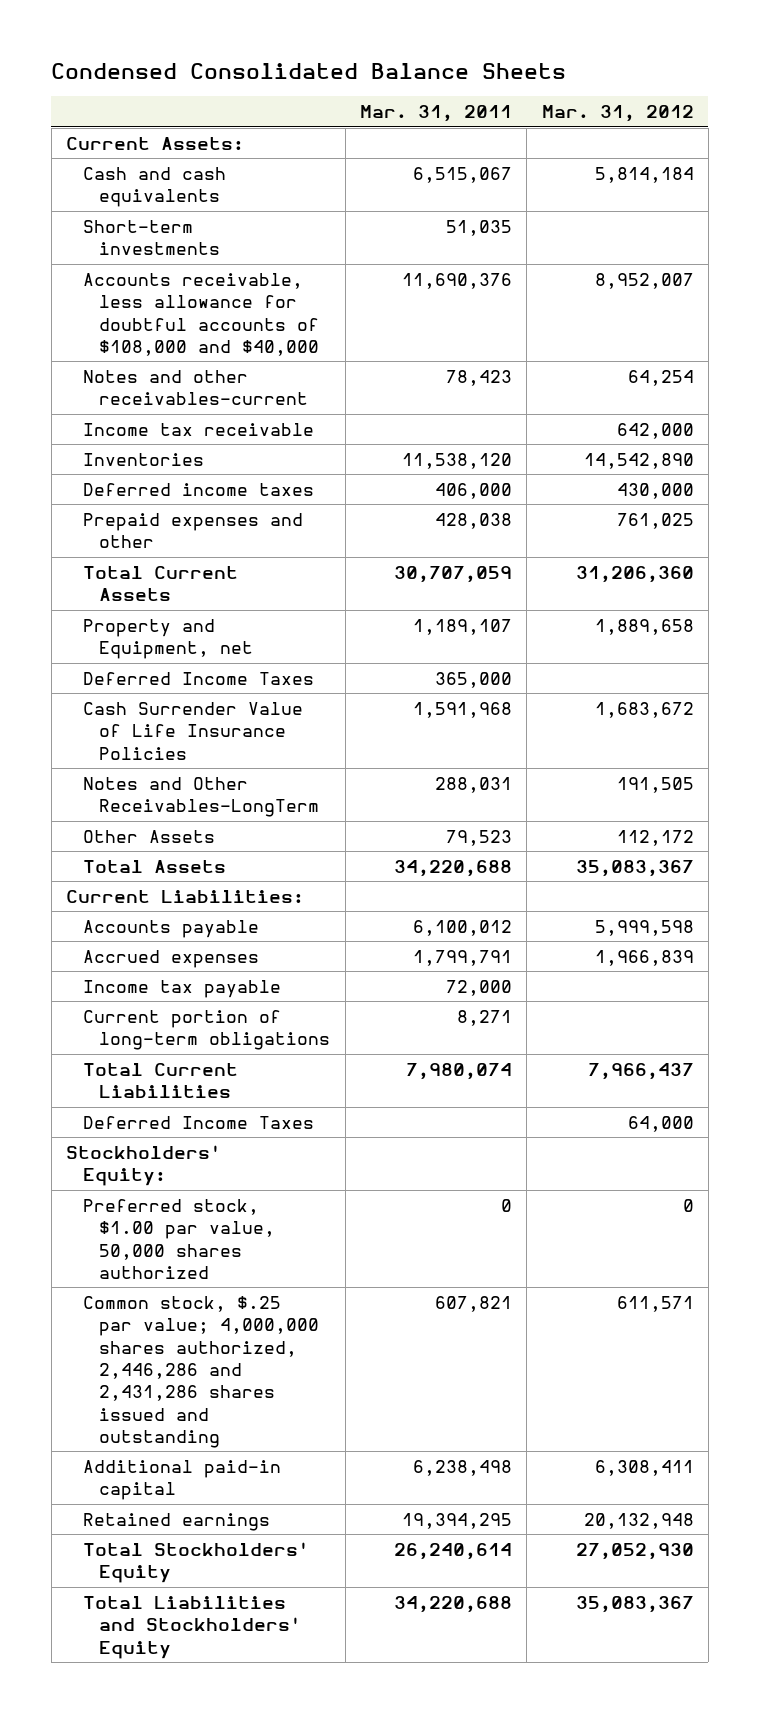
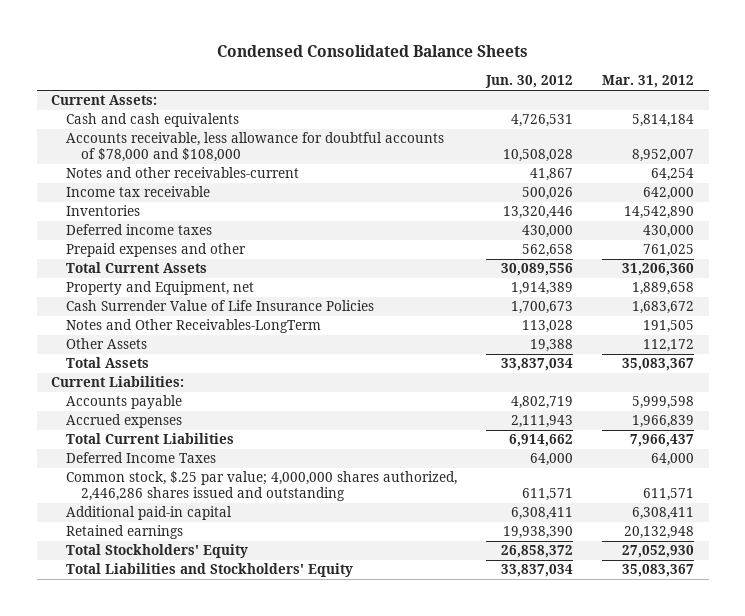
[359,105,512,123] Mar. 31, 2011 -> none
none -> [485,75,574,89] Jun. 30, 2012
[82,219,221,256] Short-term investments -> none
[82,272,320,356] Accounts receivable, less allowance for doubtful accounts of $108,000 and $40,000 -> [66,132,445,163] Accounts receivable, less allowance for doubtful accounts of $78,000 and $108,000
[82,671,314,685] Deferred Income Taxes -> none
[82,979,281,998] Income tax payable -> none
[82,1009,331,1051] Current portion of long-term obligations -> none
[66,1144,222,1187] Stockholders' Equity: -> none
[82,1198,276,1279] Preferred stock, $1.00 par value, 50,000 shares authorized -> none
[82,1295,320,1449] Common stock, $.25 par value; 4,000,000 shares authorized, 2,446,286 and 2,431,286 shares issued and outstanding -> [66,471,458,502] Common stock, $.25 par value; 4,000,000 shares authorized, 2,446,286 shares issued and outstanding

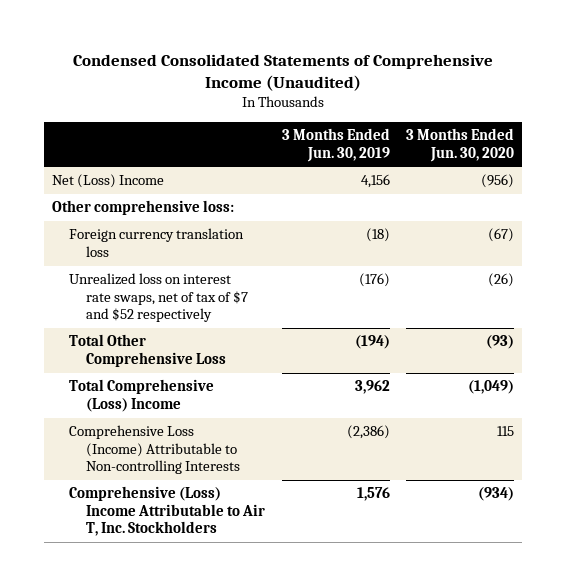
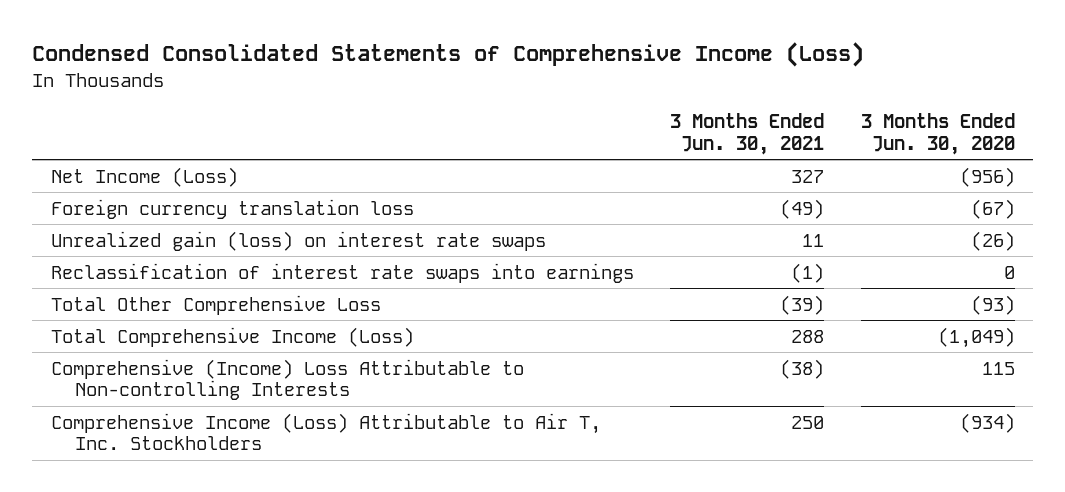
[73,53,494,92] Condensed Consolidated Statements of Comprehensive Income (Unaudited) -> [32,42,865,68] Condensed Consolidated Statements of Comprehensive Income (Loss)
[281,128,390,162] 3 Months Ended Jun. 30, 2019 -> none
none -> [670,113,825,155] 3 Months Ended Jun. 30, 2021
[51,200,234,216] Other comprehensive loss: -> none
[51,174,164,189] Net (Loss) Income -> [50,166,238,187] Net Income (Loss)
[69,273,249,323] Unrealized loss on interest rate swaps, net of tax of $7 and $52 respectively -> [50,230,546,251] Unrealized gain (loss) on interest rate swaps
none -> [50,262,634,283] Reclassification of interest rate swaps into earnings
[69,379,215,412] Total Comprehensive (Loss) Income -> [50,326,414,347] Total Comprehensive Income (Loss)
[69,425,241,475] Comprehensive Loss (Income) Attributable to Non-controlling Interests -> [50,358,524,401] Comprehensive (Income) Loss Attributable to Non-controlling Interests
[69,486,266,537] Comprehensive (Loss) Income Attributable to Air T, Inc. Stockholders -> [50,412,601,451] Comprehensive Income (Loss) Attributable to Air T, Inc. Stockholders

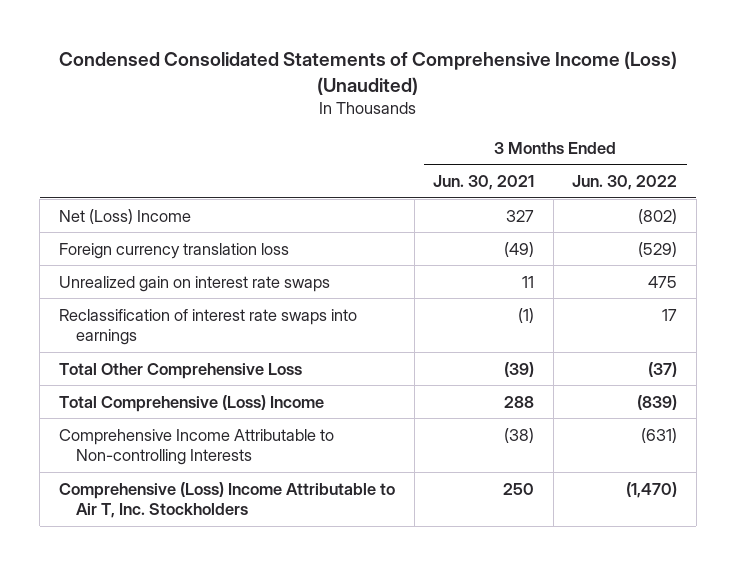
[32,42,865,68] Condensed Consolidated Statements of Comprehensive Income (Loss) -> [59,50,678,95] Condensed Consolidated Statements of Comprehensive Income (Loss) (Unaudited)
[860,113,1015,155] 3 Months Ended Jun. 30, 2020 -> none
none -> [572,175,678,191] Jun. 30, 2022
[50,166,238,187] Net Income (Loss) -> [59,208,192,224] Net (Loss) Income
[50,230,546,251] Unrealized gain (loss) on interest rate swaps -> [59,275,331,292] Unrealized gain on interest rate swaps
[50,326,414,347] Total Comprehensive Income (Loss) -> [59,394,325,412] Total Comprehensive (Loss) Income
[50,358,524,401] Comprehensive (Income) Loss Attributable to Non-controlling Interests -> [59,428,335,466] Comprehensive Income Attributable to Non-controlling Interests
[50,412,601,451] Comprehensive Income (Loss) Attributable to Air T, Inc. Stockholders -> [59,481,396,519] Comprehensive (Loss) Income Attributable to Air T, Inc. Stockholders

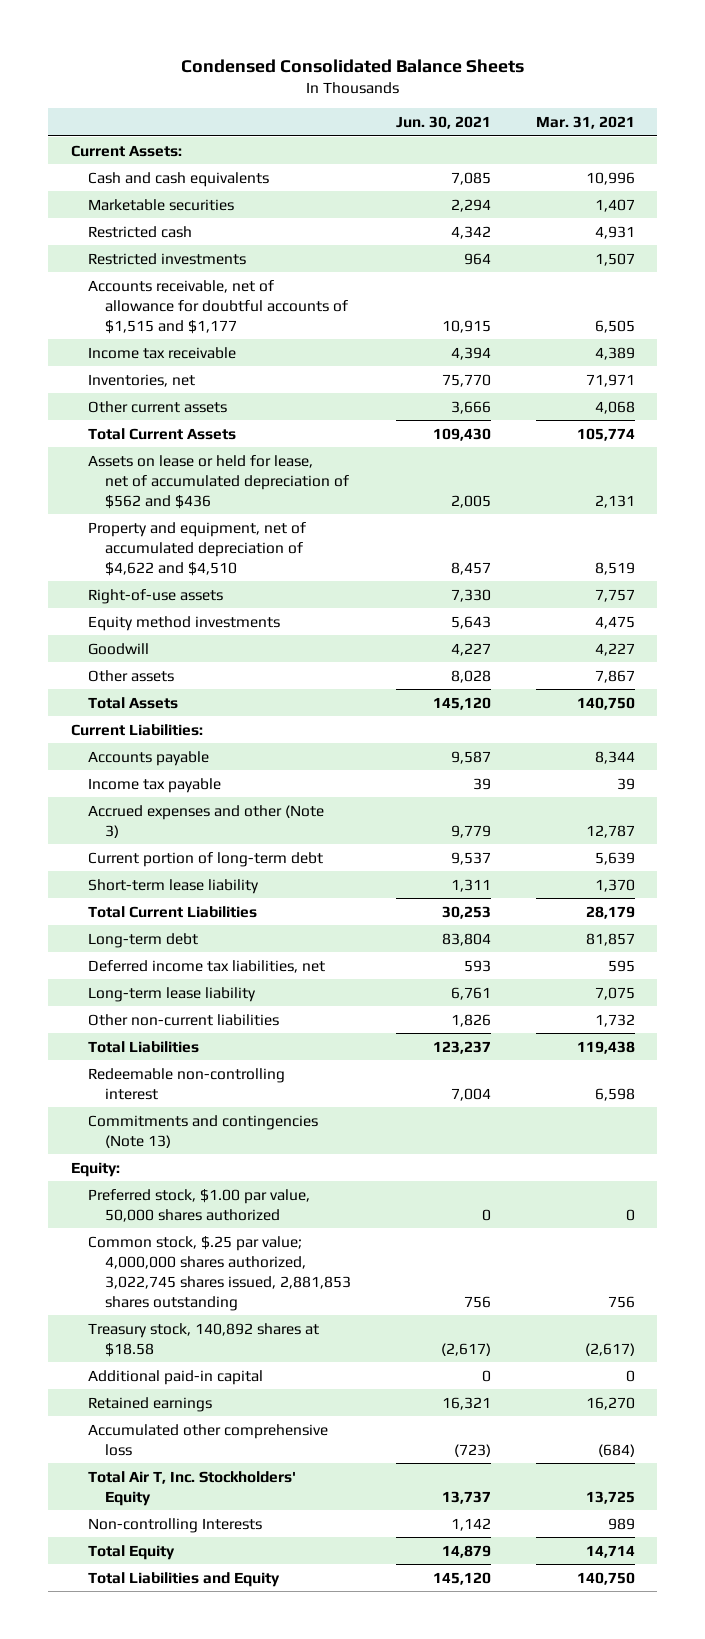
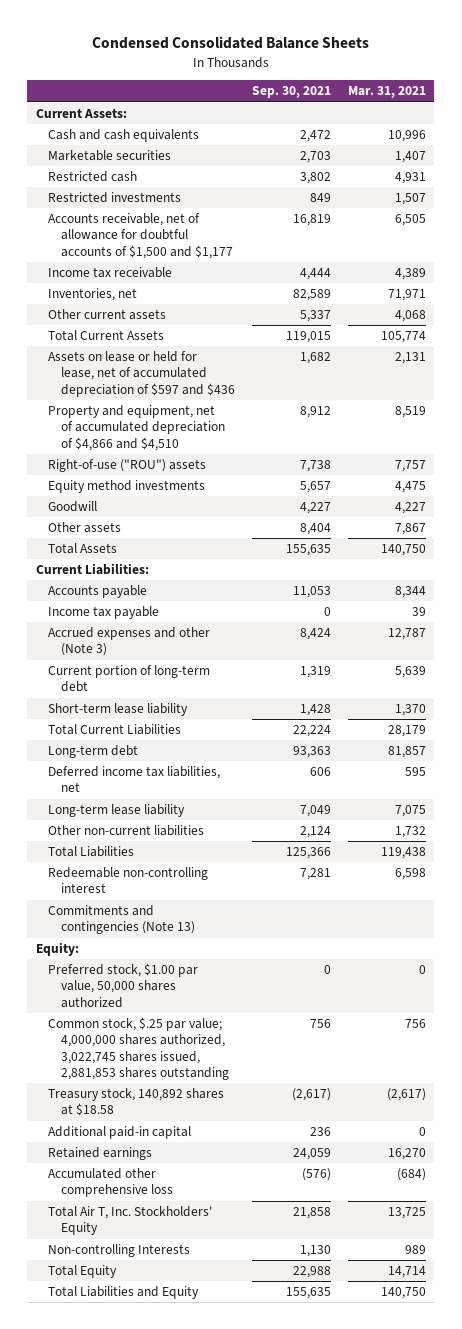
[395,116,491,130] Jun. 30, 2021 -> none
none -> [251,86,331,99] Sep. 30, 2021
[87,279,349,334] Accounts receivable, net of allowance for doubtful accounts of $1,515 and $1,177 -> [48,213,233,259] Accounts receivable, net of allowance for doubtful accounts of $1,500 and $1,177
[87,454,350,509] Assets on lease or held for lease, net of accumulated depreciation of $562 and $436 -> [48,351,235,397] Assets on lease or held for lease, net of accumulated depreciation of $597 and $436
[87,521,306,576] Property and equipment, net of accumulated depreciation of $4,622 and $4,510 -> [48,405,225,451] Property and equipment, net of accumulated depreciation of $4,866 and $4,510
[87,588,223,604] Right-of-use assets -> [48,459,207,473] Right-of-use ("ROU") assets

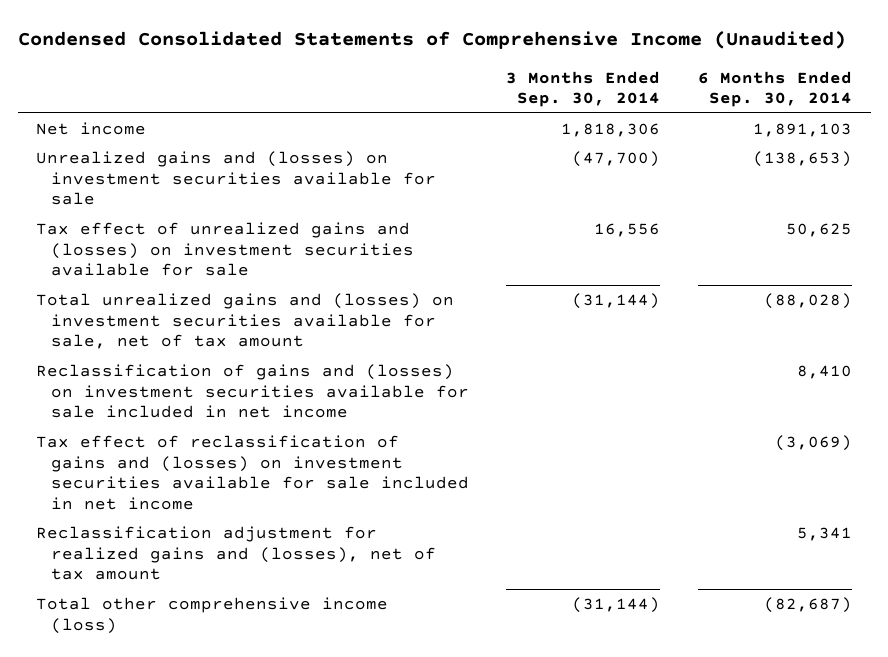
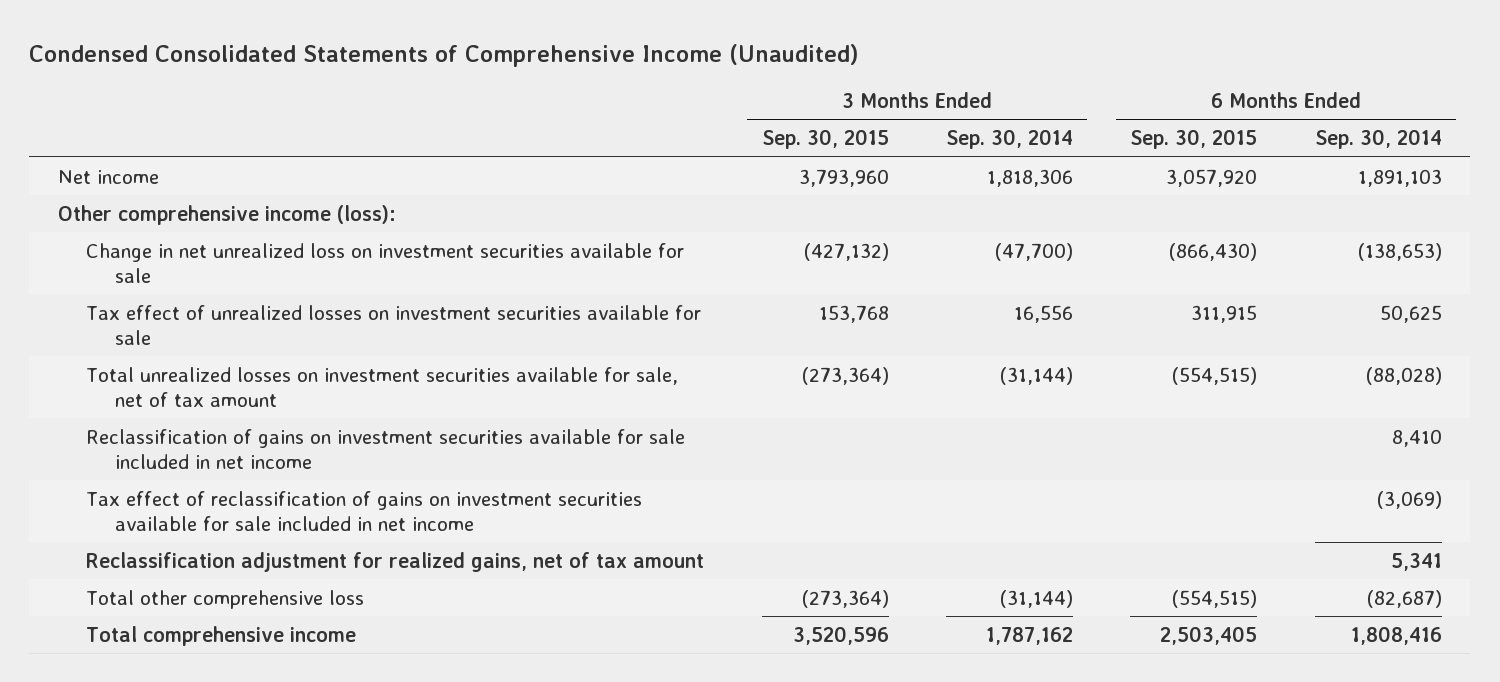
none -> [761,129,889,150] Sep. 30, 2015
none -> [1130,129,1258,150] Sep. 30, 2015
none -> [57,204,396,225] Other comprehensive income (loss):
[36,150,436,206] Unrealized gains and (losses) on investment securities available for sale -> [86,242,685,283] Change in net unrealized loss on investment securities available for sale
[36,221,414,277] Tax effect of unrealized gains and (losses) on investment securities available for sale -> [86,304,702,345] Tax effect of unrealized losses on investment securities available for sale
[36,292,455,350] Total unrealized gains and (losses) on investment securities available for sale, net of tax amount -> [86,366,679,407] Total unrealized losses on investment securities available for sale, net of tax amount
[36,363,469,419] Reclassification of gains and (losses) on investment securities available for sale included in net income -> [86,428,686,469] Reclassification of gains on investment securities available for sale included in net income
[36,434,469,511] Tax effect of reclassification of gains and (losses) on investment securities available for sale included in net income -> [86,490,643,531] Tax effect of reclassification of gains on investment securities available for sale included in net income
[36,525,436,581] Reclassification adjustment for realized gains and (losses), net of tax amount -> [86,551,705,572] Reclassification adjustment for realized gains, net of tax amount
[36,596,389,634] Total other comprehensive income (loss) -> [86,589,365,609] Total other comprehensive loss
none -> [86,625,357,646] Total comprehensive income

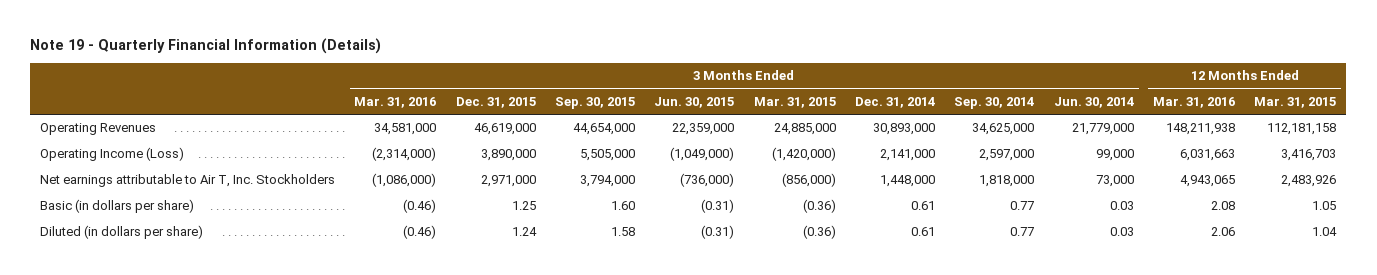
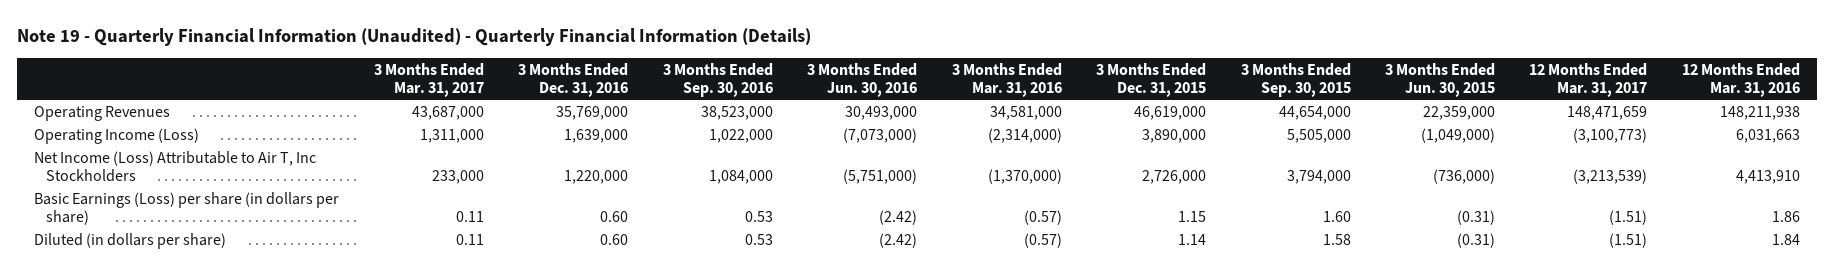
[30,38,382,55] Note 19 - Quarterly Financial Information (Details) -> [17,27,812,46] Note 19 - Quarterly Financial Information (Unaudited) - Quarterly Financial Information (Details)
[753,96,836,108] Mar. 31, 2015 -> none
[855,96,936,108] Dec. 31, 2014 -> none
[954,96,1035,109] Sep. 30, 2014 -> none
[1053,96,1134,108] Jun. 30, 2014 -> none
[1254,96,1337,108] Mar. 31, 2015 -> none
none -> [373,62,484,98] 3 Months Ended Mar. 31, 2017
none -> [518,62,629,98] 3 Months Ended Dec. 31, 2016
none -> [662,62,773,98] 3 Months Ended Sep. 30, 2016
none -> [807,62,918,98] 3 Months Ended Jun. 30, 2016
none -> [1529,62,1648,98] 12 Months Ended Mar. 31, 2017
[40,174,336,188] Net earnings attributable to Air T, Inc. Stockholders -> [34,150,317,183] Net Income (Loss) Attributable to Air T, Inc Stockholders
[372,173,437,188] (1,086,000) -> [987,169,1062,185] (1,370,000)
[480,175,536,188] 2,971,000 -> [1142,170,1207,185] 2,726,000
[1180,175,1236,188] 4,943,065 -> [1735,170,1800,185] 4,413,910
[40,199,195,214] Basic (in dollars per share) -> [34,191,340,226] Basic Earnings (Loss) per share (in dollars per share)
[403,199,437,214] (0.46) -> [1023,210,1062,226] (0.57)
[511,201,536,211] 1.25 -> [1178,211,1207,223] 1.15
[1211,201,1236,211] 2.08 -> [1771,211,1800,223] 1.86
[403,225,437,240] (0.46) -> [1023,232,1062,248] (0.57)
[511,227,537,237] 1.24 -> [1178,233,1207,245] 1.14
[1211,227,1236,237] 2.06 -> [1771,233,1800,245] 1.84

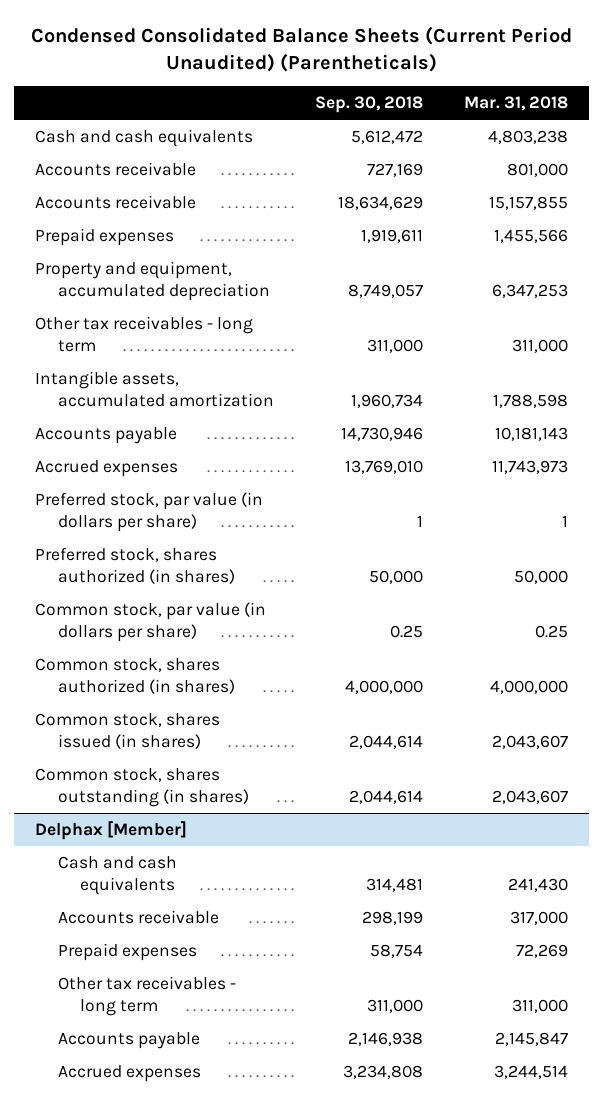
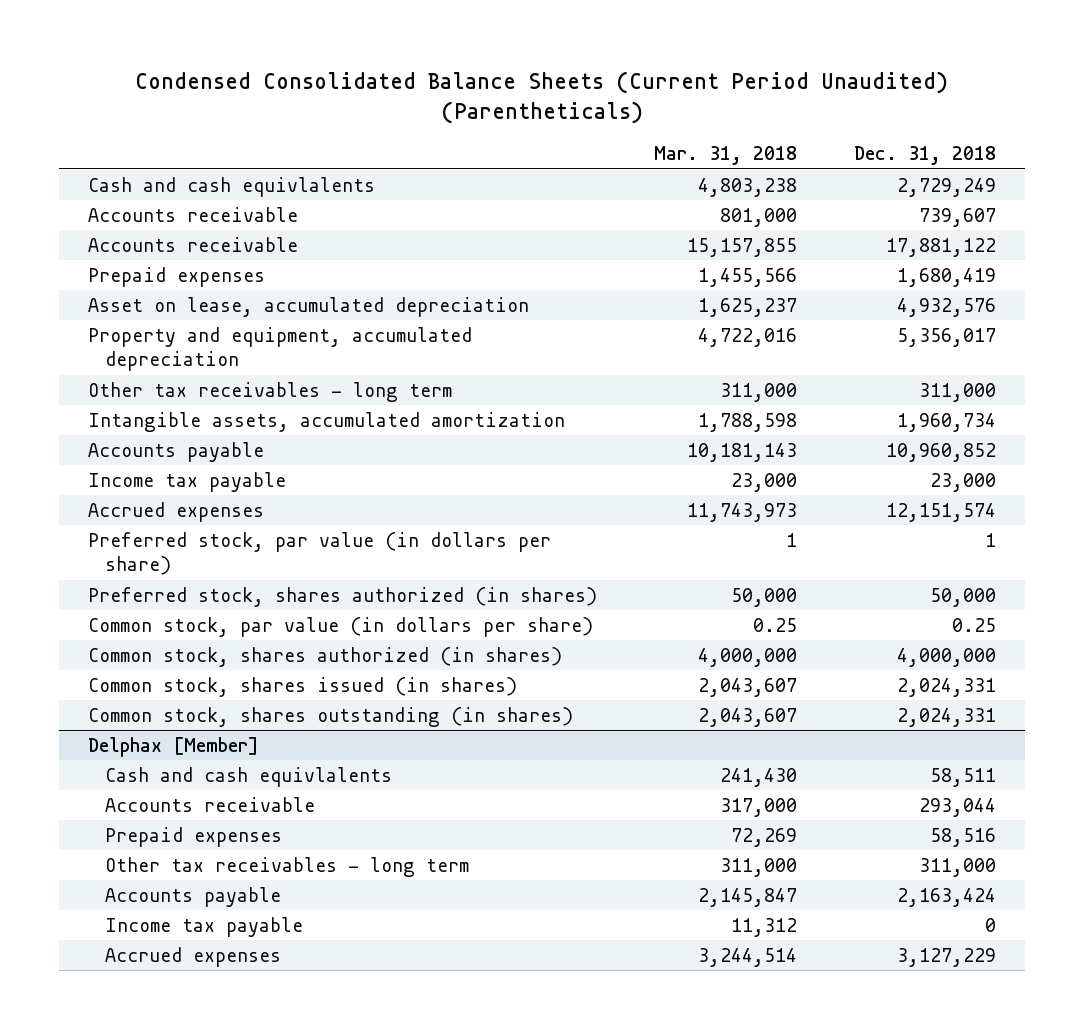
[315,96,424,114] Sep. 30, 2018 -> none
none -> [853,146,996,166] Dec. 31, 2018
[35,129,254,148] Cash and cash equivalents -> [87,176,375,197] Cash and cash equivlalents
none -> [87,296,529,317] Asset on lease, accumulated depreciation
[492,284,569,299] 6,347,253 -> [697,327,797,347] 4,722,016
none -> [87,471,286,492] Income tax payable
[57,856,177,896] Cash and cash equivalents -> [105,766,393,787] Cash and cash equivlalents
none -> [105,916,304,937] Income tax payable

